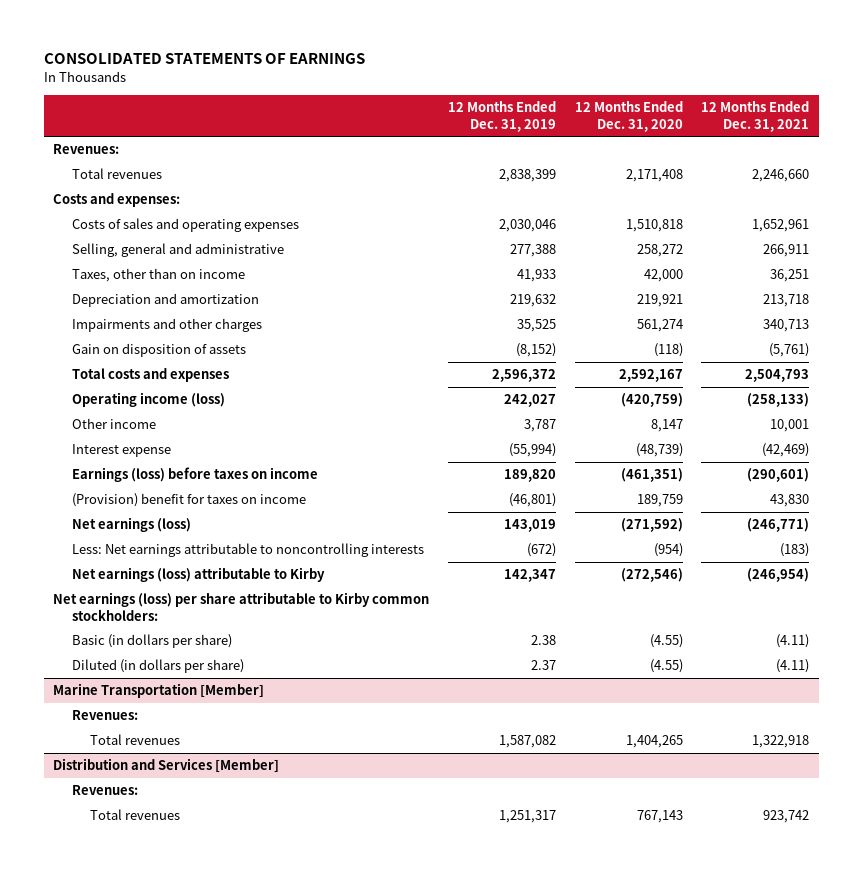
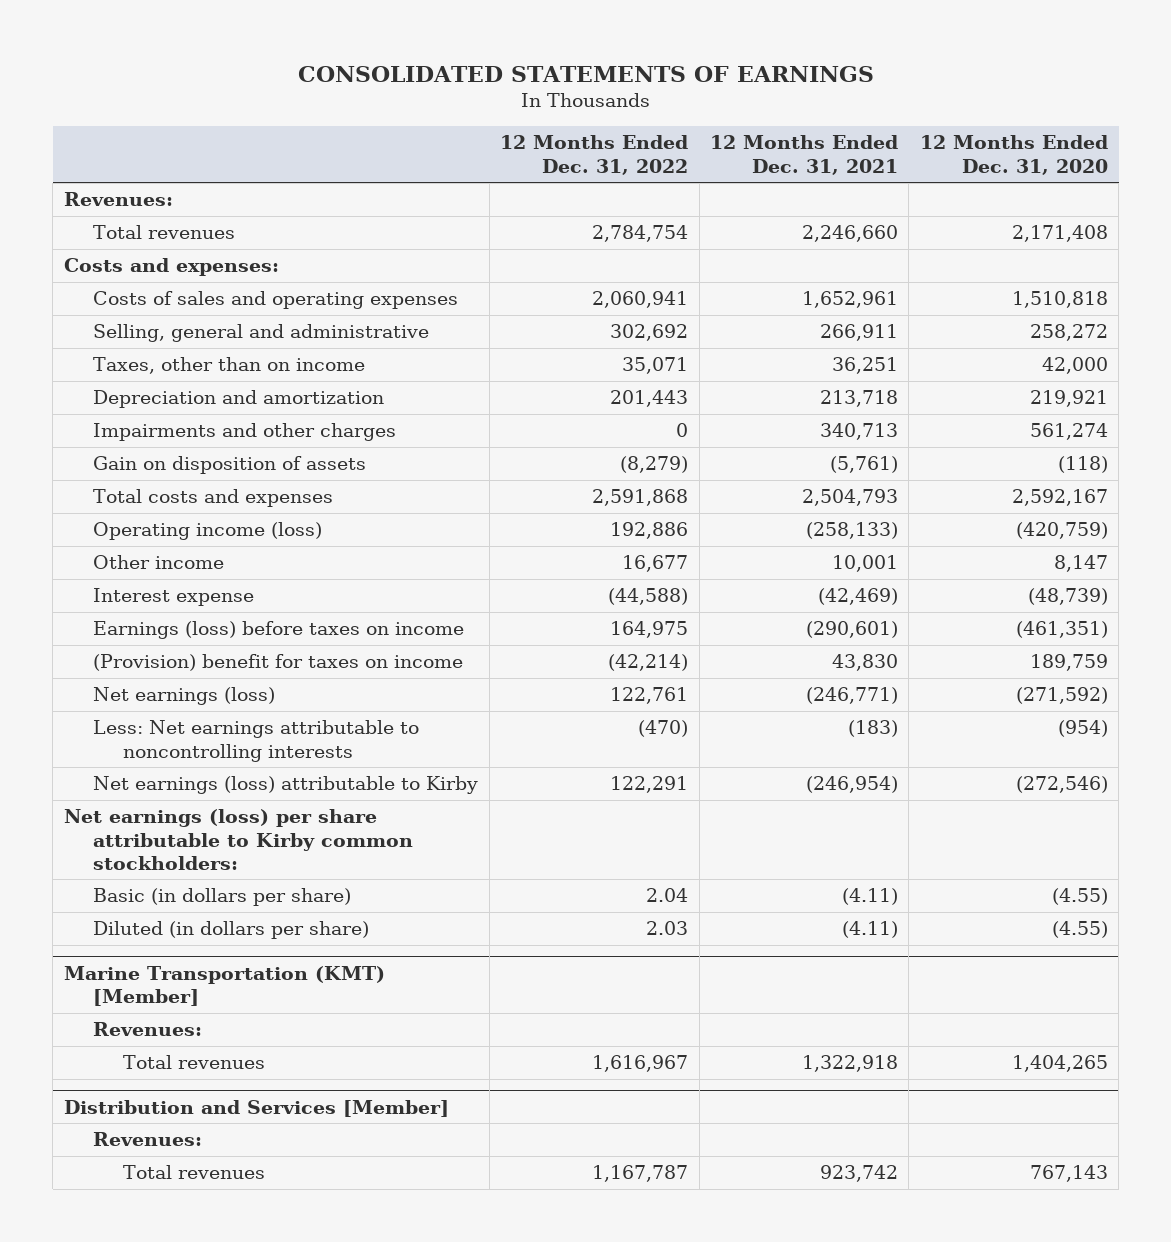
[447,101,556,132] 12 Months Ended Dec. 31, 2019 -> none
none -> [500,135,689,175] 12 Months Ended Dec. 31, 2022
[53,683,265,699] Marine Transportation [Member] -> [63,965,385,1007] Marine Transportation (KMT) [Member]

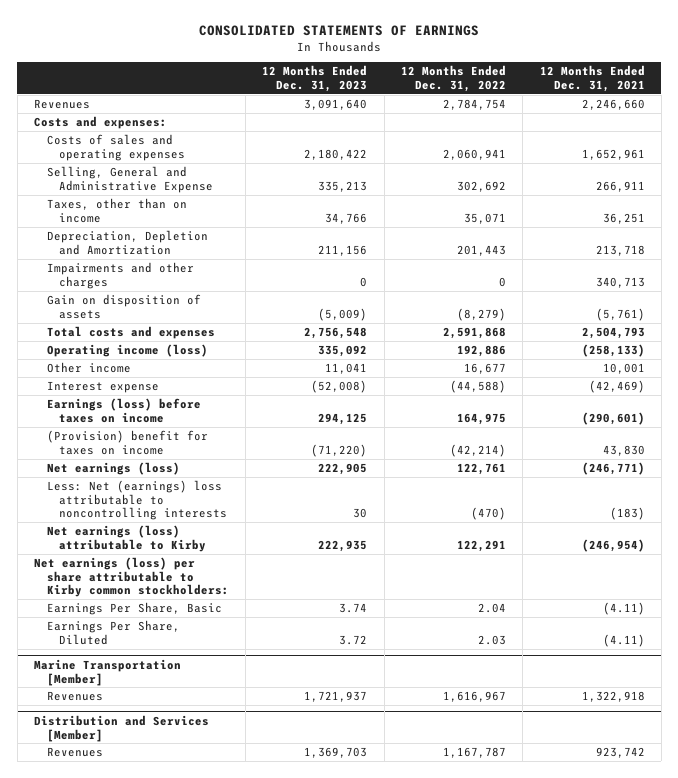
[919,135,1108,175] 12 Months Ended Dec. 31, 2020 -> none
none -> [262,65,368,92] 12 Months Ended Dec. 31, 2023
[63,192,173,207] Revenues: -> none
[93,225,236,240] Total revenues -> [33,99,90,110] Revenues
[93,324,430,343] Selling, general and administrative -> [46,166,214,193] Selling, General and Administrative Expense
[93,390,385,409] Depreciation and amortization -> [46,230,208,255] Depreciation, Depletion and Amortization
[93,720,420,762] Less: Net earnings attributable to noncontrolling interests -> [46,480,228,521] Less: Net (earnings) loss attributable to noncontrolling interests
[93,1022,203,1037] Revenues: -> none
[93,888,352,907] Basic (in dollars per share) -> [46,602,222,616] Earnings Per Share, Basic
[93,921,370,940] Diluted (in dollars per share) -> [46,620,180,645] Earnings Per Share, Diluted
[63,965,385,1007] Marine Transportation (KMT) [Member] -> [33,658,181,686] Marine Transportation [Member]
[123,1055,266,1070] Total revenues -> [46,691,103,702] Revenues
[93,1132,203,1147] Revenues: -> none
[123,1165,266,1180] Total revenues -> [46,747,103,758] Revenues

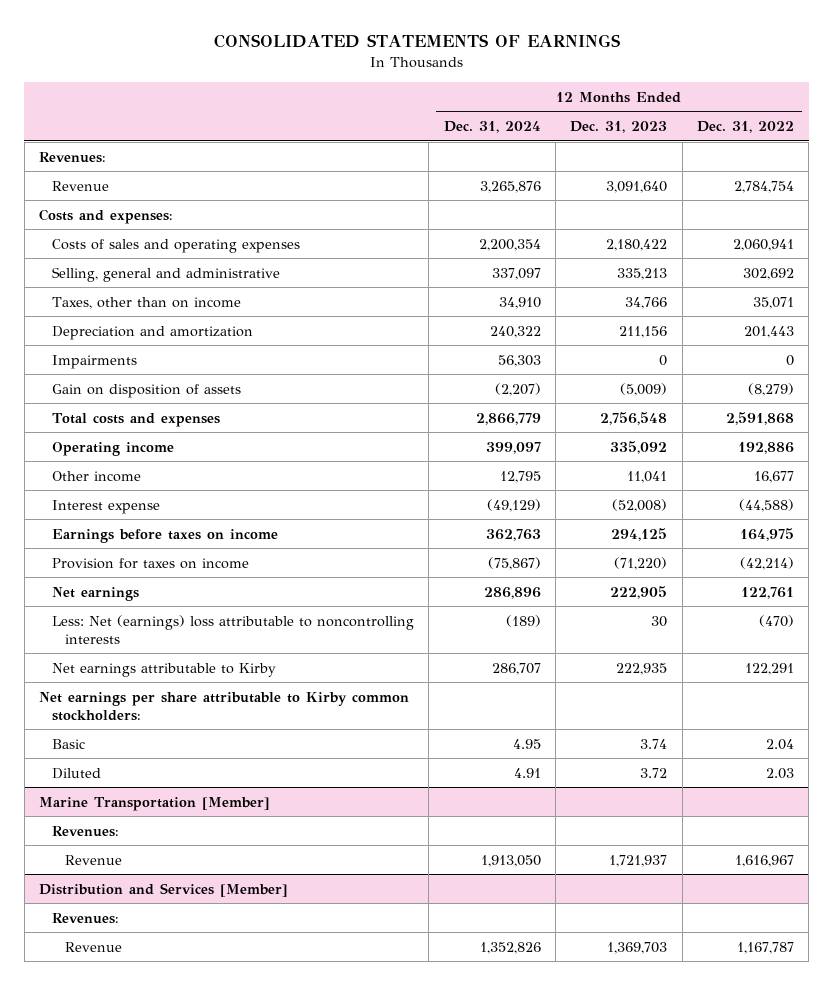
[539,65,645,92] 12 Months Ended Dec. 31, 2021 -> none
none -> [443,121,541,134] Dec. 31, 2024
none -> [39,151,107,163] Revenues:
[33,99,90,110] Revenues -> [51,180,109,191] Revenue
[46,166,214,193] Selling, General and Administrative Expense -> [51,266,280,282] Selling, general and administrative
[46,230,208,255] Depreciation, Depletion and Amortization -> [51,325,253,340] Depreciation and amortization
[46,262,194,289] Impairments and other charges -> [51,354,137,369] Impairments
[46,344,208,358] Operating income (loss) -> [51,441,174,456] Operating income
[46,398,201,423] Earnings (loss) before taxes on income -> [51,528,278,543] Earnings before taxes on income
[46,430,208,455] (Provision) benefit for taxes on income -> [51,557,249,569] Provision for taxes on income
[46,462,180,476] Net earnings (loss) -> [51,586,139,601] Net earnings
[46,525,207,552] Net earnings (loss) attributable to Kirby -> [51,662,276,677] Net earnings attributable to Kirby
[33,557,229,598] Net earnings (loss) per share attributable to Kirby common stockholders: -> [39,691,410,721] Net earnings per share attributable to Kirby common stockholders:
[46,602,222,616] Earnings Per Share, Basic -> [51,738,85,749] Basic
[46,620,180,645] Earnings Per Share, Diluted -> [51,767,101,779] Diluted
none -> [51,825,119,837] Revenues:
[46,691,103,702] Revenues -> [64,854,122,865] Revenue
none -> [51,912,119,924] Revenues:
[46,747,103,758] Revenues -> [64,941,122,952] Revenue

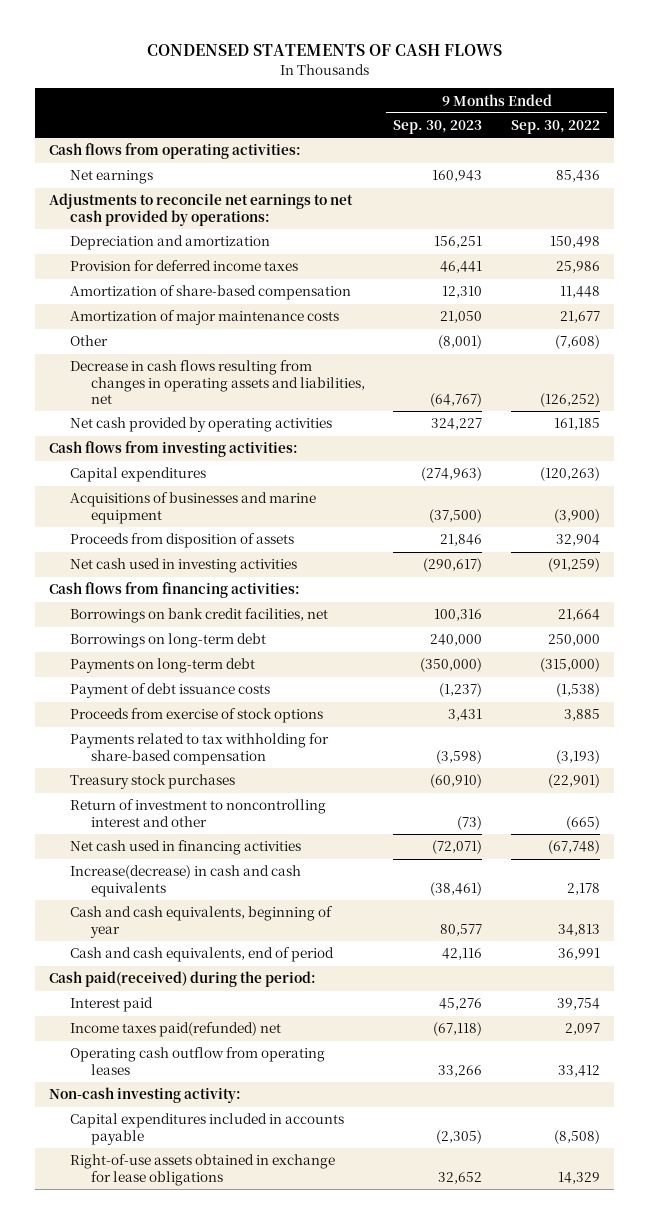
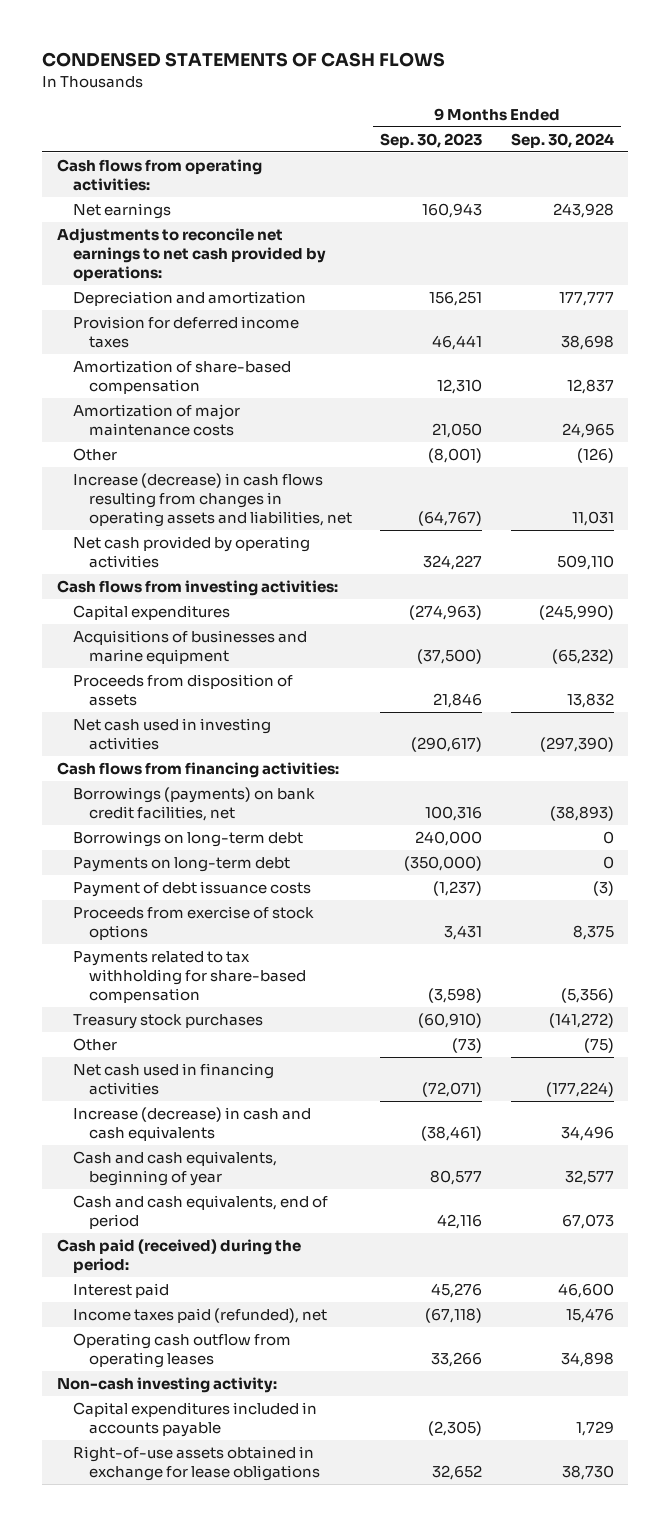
[511,120,601,135] Sep. 30, 2022 -> none
none -> [510,132,614,148] Sep. 30, 2024
[69,360,365,404] Decrease in cash flows resulting from changes in operating assets and liabilities, net -> [72,473,352,527] Increase (decrease) in cash flows resulting from changes in operating assets and liabilities, net
[69,608,328,624] Borrowings on bank credit facilities, net -> [72,787,315,821] Borrowings (payments) on bank credit facilities, net
[69,799,326,827] Return of investment to noncontrolling interest and other -> none
none -> [72,1038,117,1052] Other
[69,865,301,897] Increase(decrease) in cash and cash equivalents -> [72,1107,311,1141] Increase (decrease) in cash and cash equivalents
[49,971,317,988] Cash paid(received) during the period: -> [56,1239,301,1273] Cash paid (received) during the period:
[69,1022,281,1038] Income taxes paid(refunded) net -> [72,1308,327,1324] Income taxes paid (refunded), net

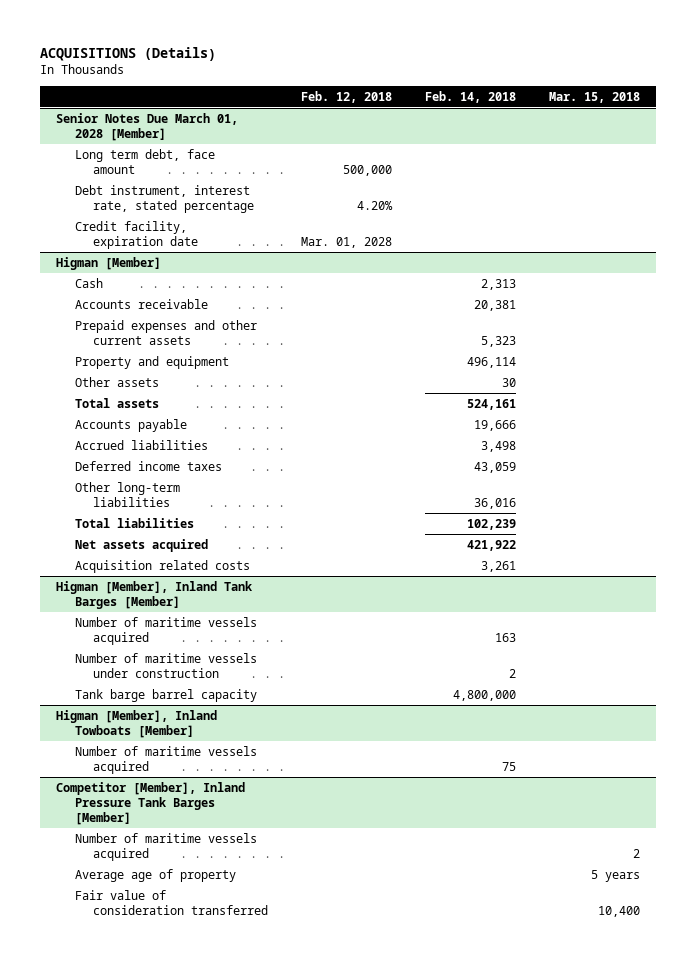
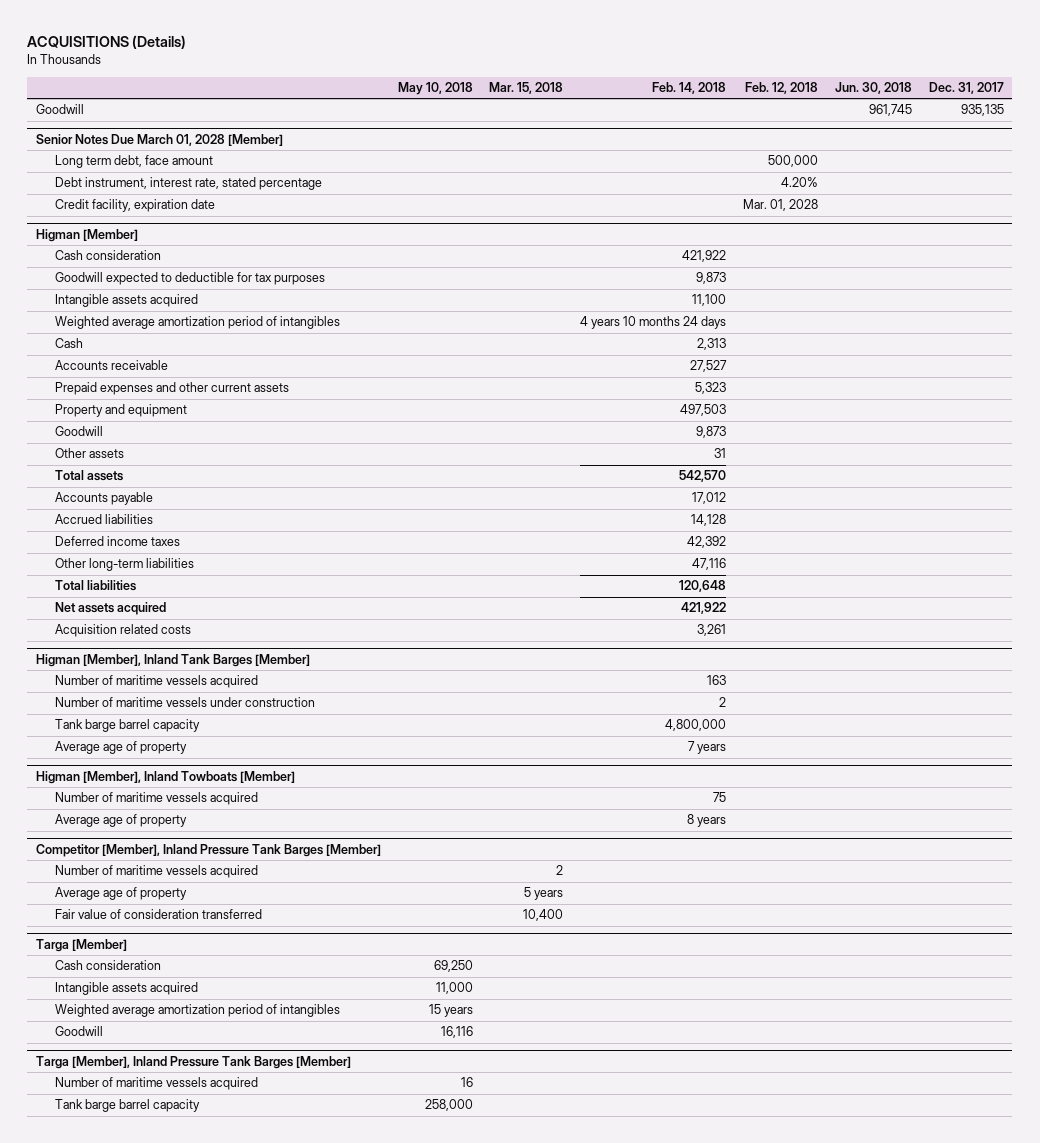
none -> [397,82,473,96] May 10, 2018
none -> [834,82,912,95] Jun. 30, 2018
none -> [928,82,1004,95] Dec. 31, 2017
none -> [35,104,84,115] Goodwill
none -> [54,250,161,261] Cash consideration
none -> [54,272,325,286] Goodwill expected to deductible for tax purposes
none -> [54,294,198,308] Intangible assets acquired
none -> [54,316,340,330] Weighted average amortization period of intangibles
[473,299,516,311] 20,381 -> [690,360,728,373] 27,527
[466,356,516,368] 496,114 -> [680,404,727,417] 497,503
none -> [54,426,103,437] Goodwill
[501,377,516,387] 30 -> [714,448,727,459] 31
[466,398,516,410] 524,161 -> [679,470,727,483] 542,570
[473,419,516,431] 19,666 -> [692,492,727,505] 17,012
[480,440,516,452] 3,498 -> [691,514,727,527] 14,128
[473,461,516,473] 43,059 -> [687,536,727,549] 42,392
[473,497,516,509] 36,016 -> [692,558,727,571] 47,116
[466,518,516,530] 102,239 -> [679,580,727,593] 120,648
none -> [54,741,187,755] Average age of property
none -> [54,814,187,828] Average age of property
none -> [35,938,127,952] Targa [Member]
none -> [54,960,161,971] Cash consideration
none -> [54,982,198,996] Intangible assets acquired
none -> [54,1004,340,1018] Weighted average amortization period of intangibles
none -> [54,1026,103,1037] Goodwill
none -> [35,1055,351,1069] Targa [Member], Inland Pressure Tank Barges [Member]
none -> [54,1077,258,1091] Number of maritime vessels acquired
none -> [54,1099,200,1113] Tank barge barrel capacity

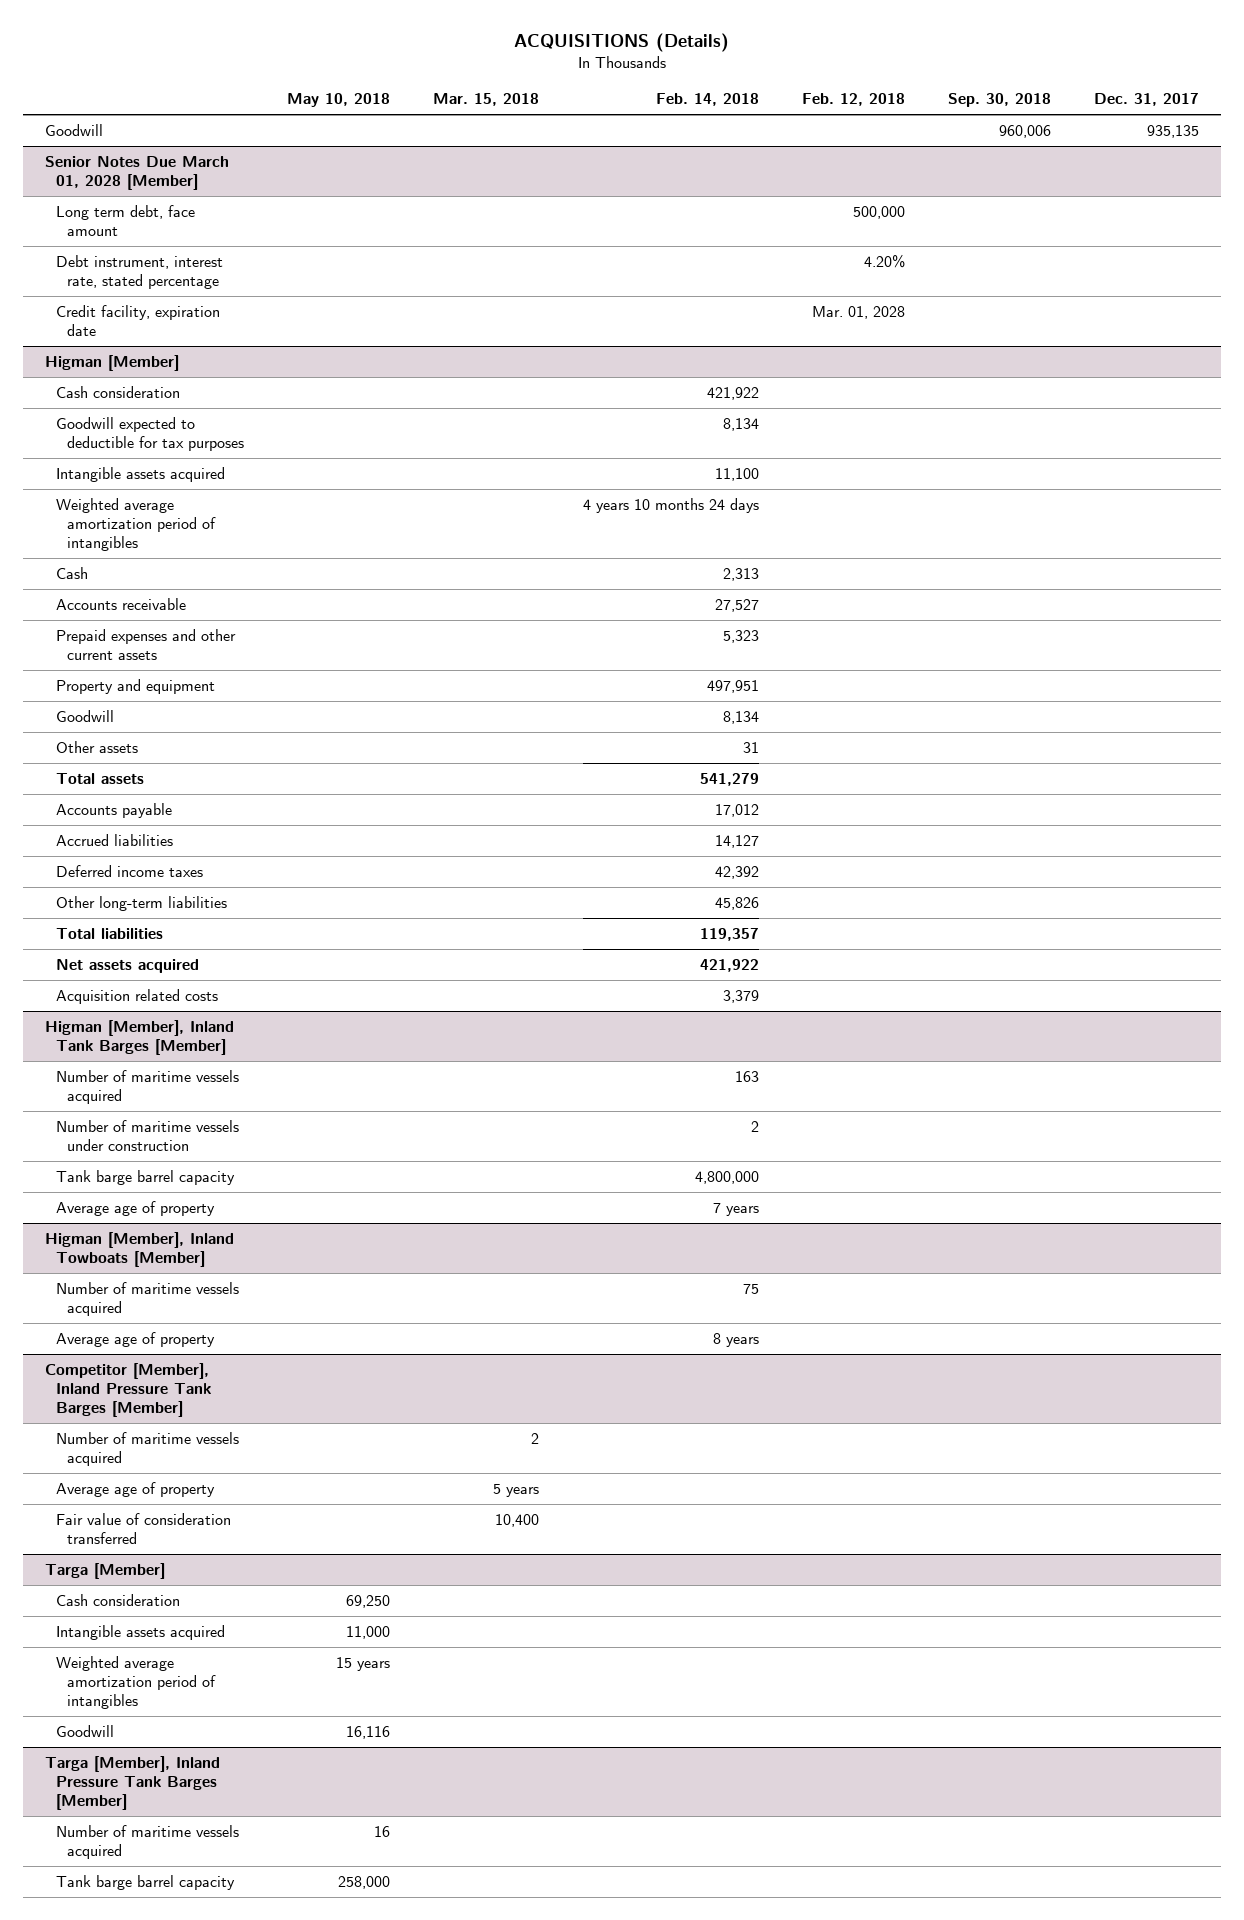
[834,82,912,95] Jun. 30, 2018 -> none
none -> [947,92,1051,107] Sep. 30, 2018
[696,272,727,285] 9,873 -> [722,417,759,431] 8,134
[680,404,727,417] 497,503 -> [706,679,759,693] 497,951
[696,426,727,439] 9,873 -> [722,710,759,724] 8,134
[679,470,727,483] 542,570 -> [699,772,759,786] 541,279
[691,514,727,527] 14,128 -> [714,834,759,848] 14,127
[692,558,727,571] 47,116 -> [714,896,759,910] 45,826
[679,580,727,593] 120,648 -> [699,927,759,941] 119,357
[697,624,727,637] 3,261 -> [722,989,759,1003] 3,379

